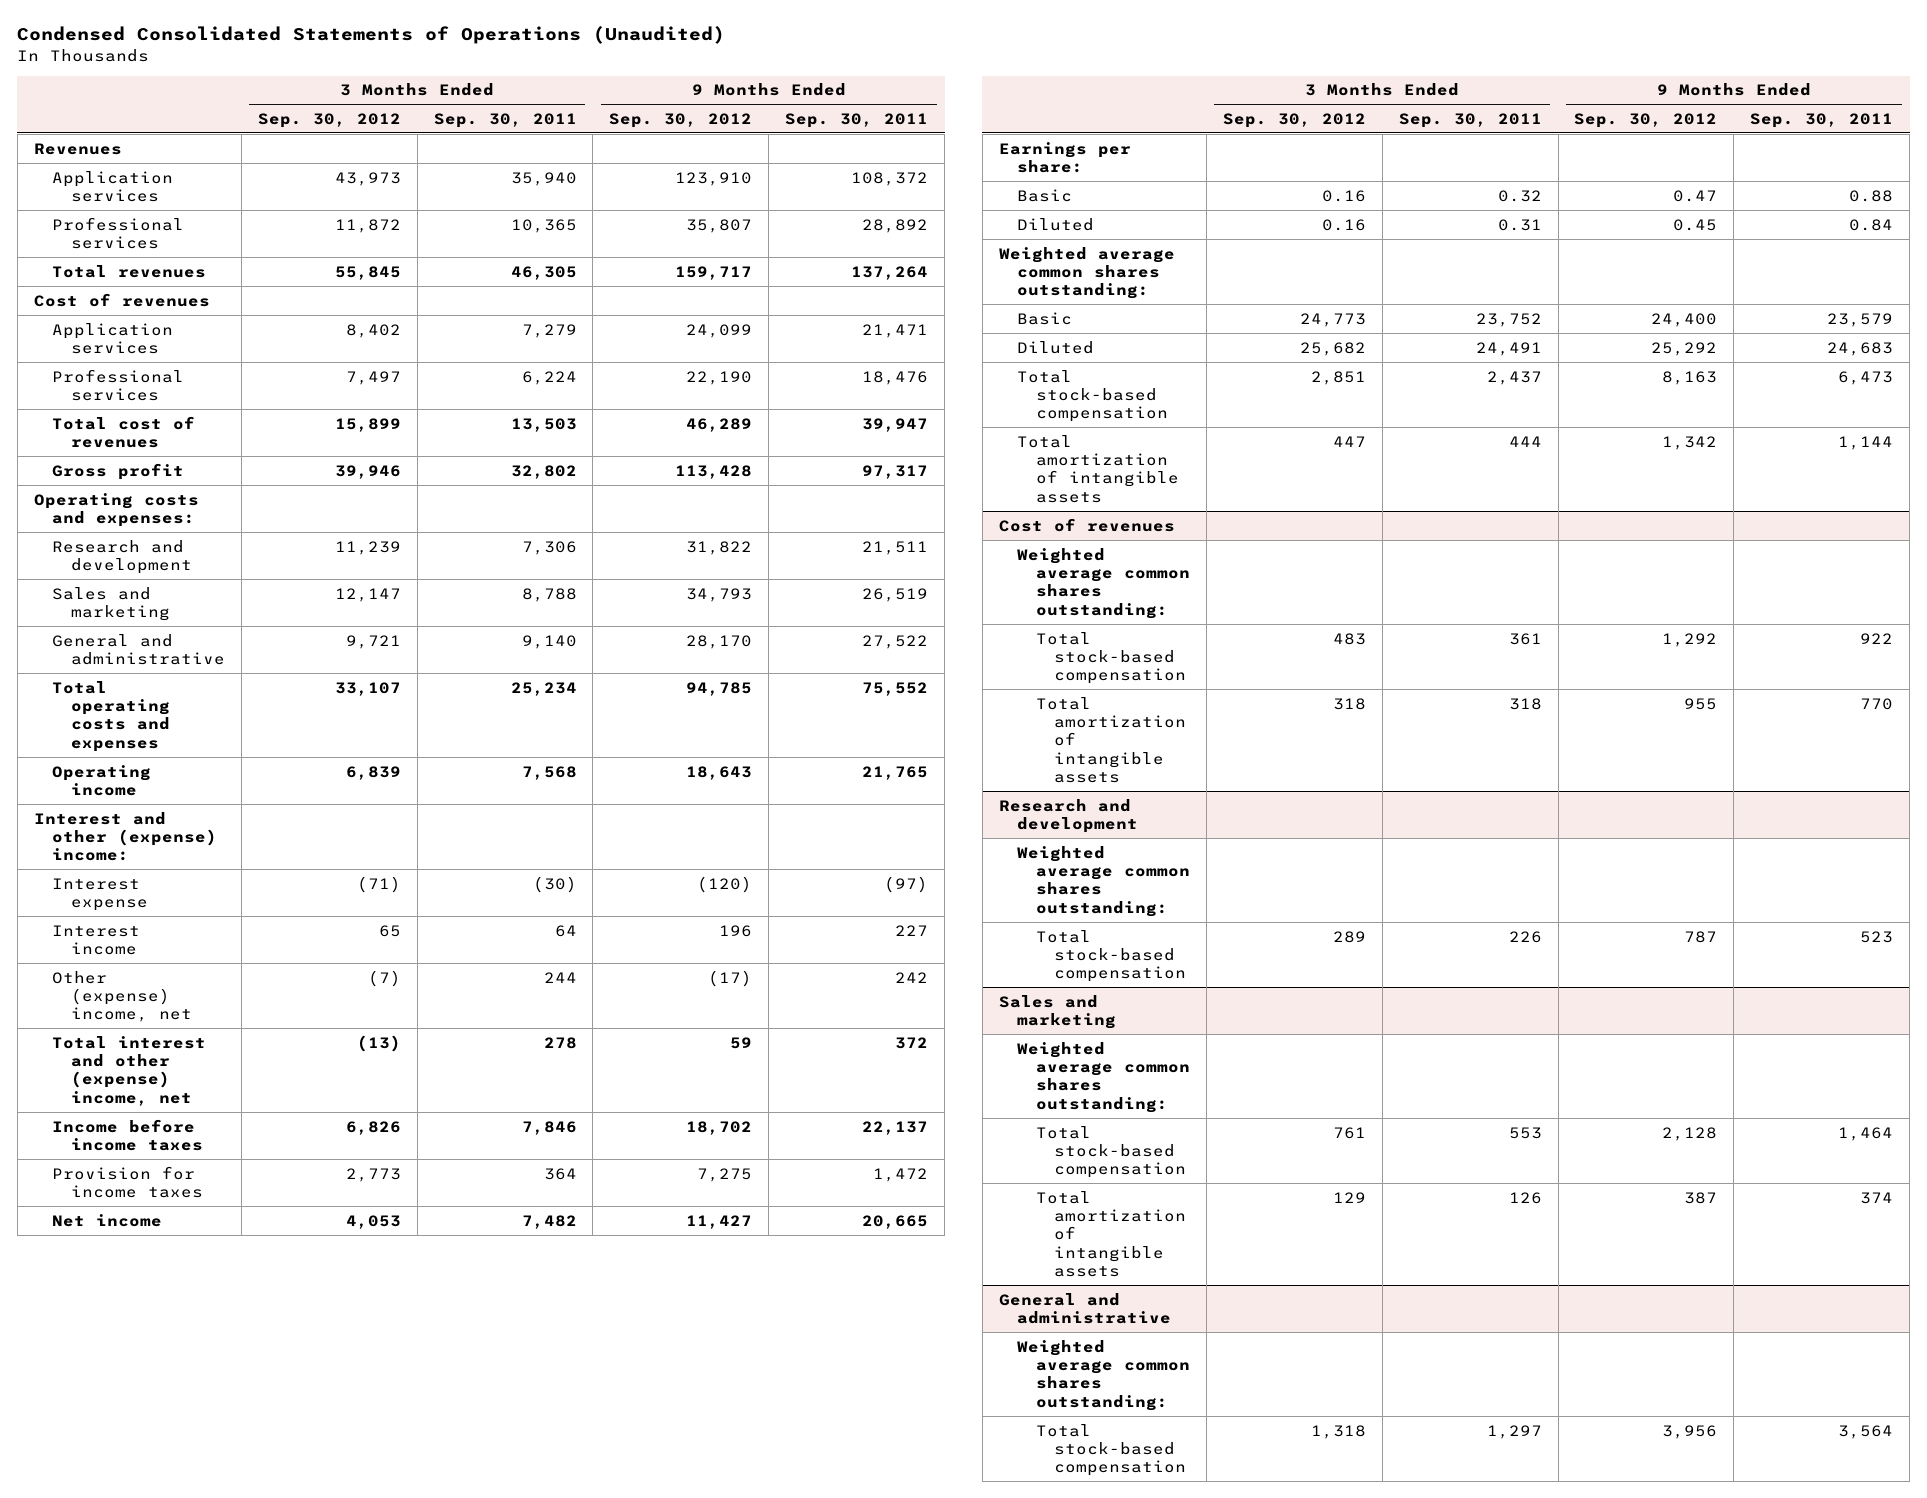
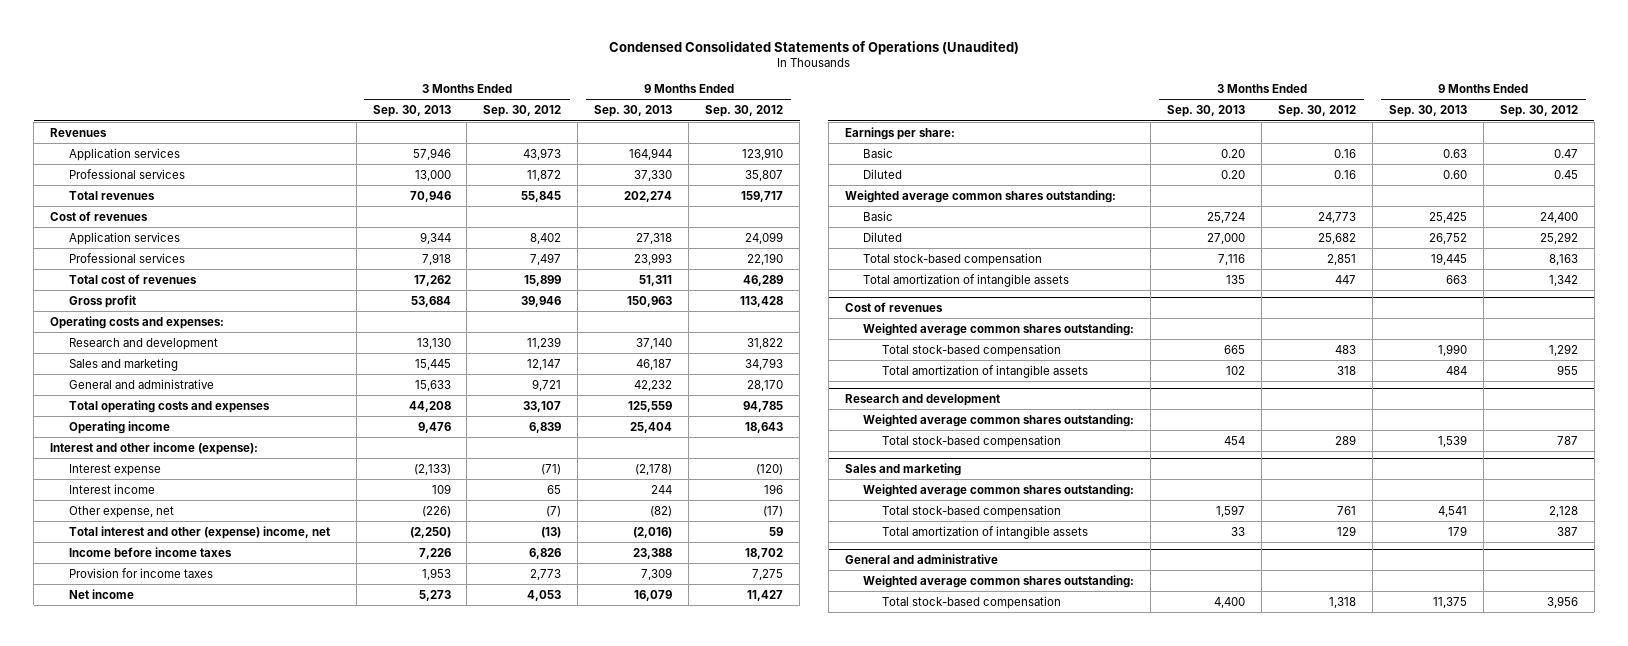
[433,112,577,128] Sep. 30, 2011 -> none
[785,112,929,128] Sep. 30, 2011 -> none
none -> [372,105,451,118] Sep. 30, 2013
none -> [594,105,673,118] Sep. 30, 2013
[33,811,218,862] Interest and other (expense) income: -> [50,441,259,455] Interest and other income (expense):
[52,970,192,1023] Other (expense) income, net -> [68,505,174,518] Other expense, net

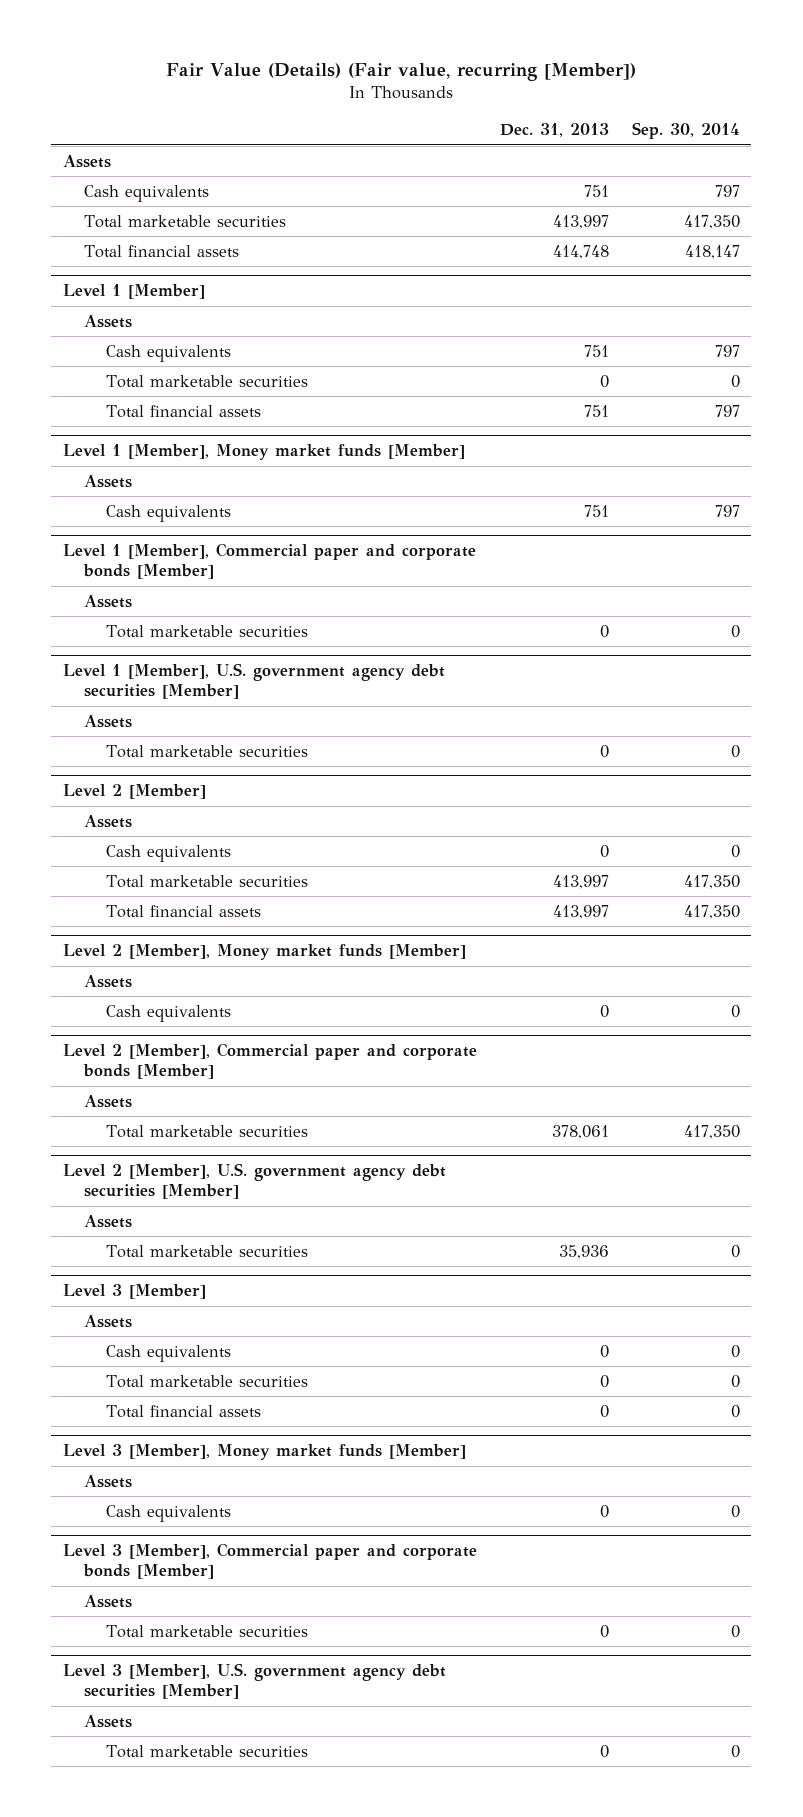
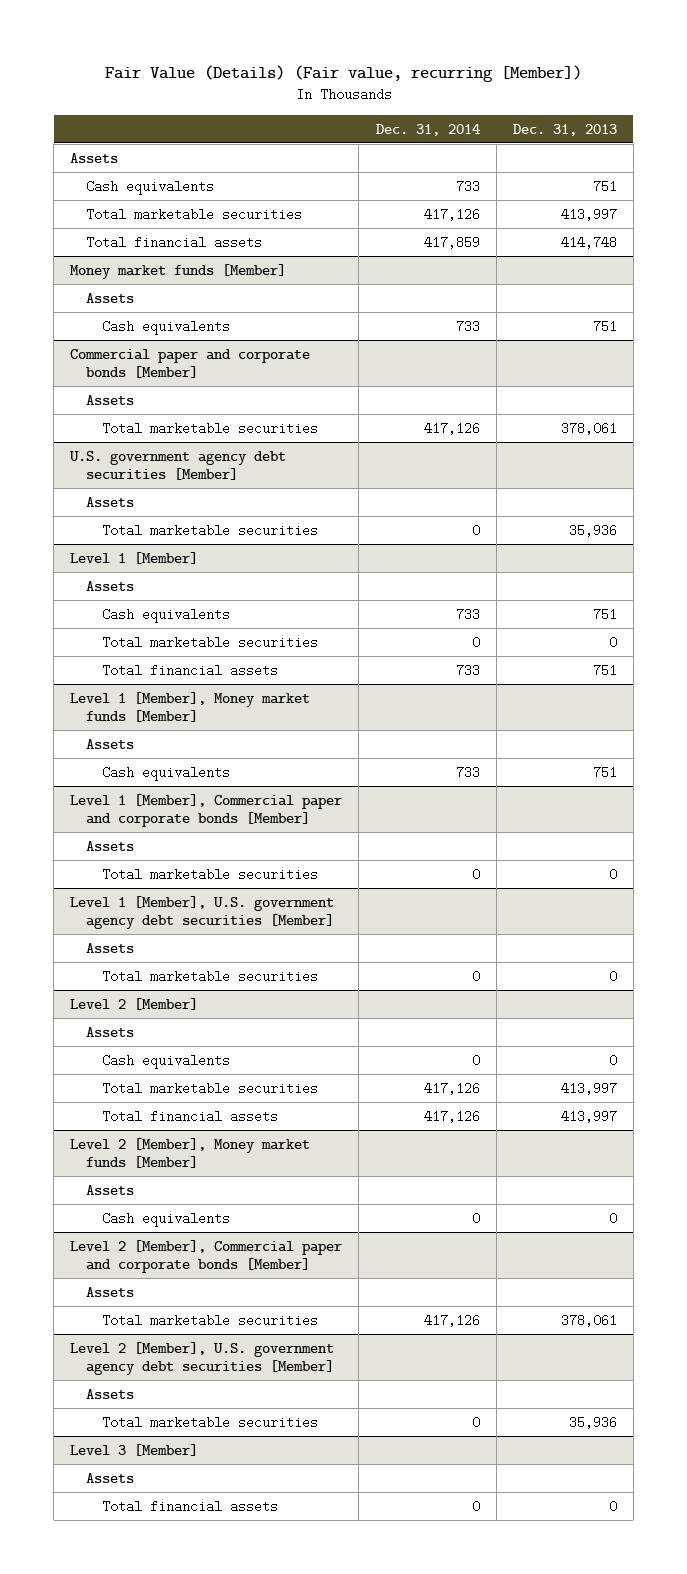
[631,122,740,140] Sep. 30, 2014 -> none
none -> [375,123,480,136] Dec. 31, 2014
none -> [70,263,287,279] Money market funds [Member]
none -> [85,292,134,303] Assets
none -> [101,319,230,335] Cash equivalents
none -> [70,348,311,379] Commercial paper and corporate bonds [Member]
none -> [85,394,134,405] Assets
none -> [101,421,318,435] Total marketable securities
none -> [69,450,287,481] U.S. government agency debt securities [Member]
none -> [85,496,134,507] Assets
none -> [101,523,318,537] Total marketable securities
[105,1344,231,1362] Cash equivalents -> none
[105,1374,308,1388] Total marketable securities -> none
[62,1444,466,1461] Level 3 [Member], Money market funds [Member] -> none
[84,1474,133,1488] Assets -> none
[105,1504,231,1522] Cash equivalents -> none
[62,1543,477,1580] Level 3 [Member], Commercial paper and corporate bonds [Member] -> none
[84,1594,133,1608] Assets -> none
[105,1624,308,1638] Total marketable securities -> none
[62,1663,446,1700] Level 3 [Member], U.S. government agency debt securities [Member] -> none
[84,1714,133,1728] Assets -> none
[105,1744,308,1758] Total marketable securities -> none

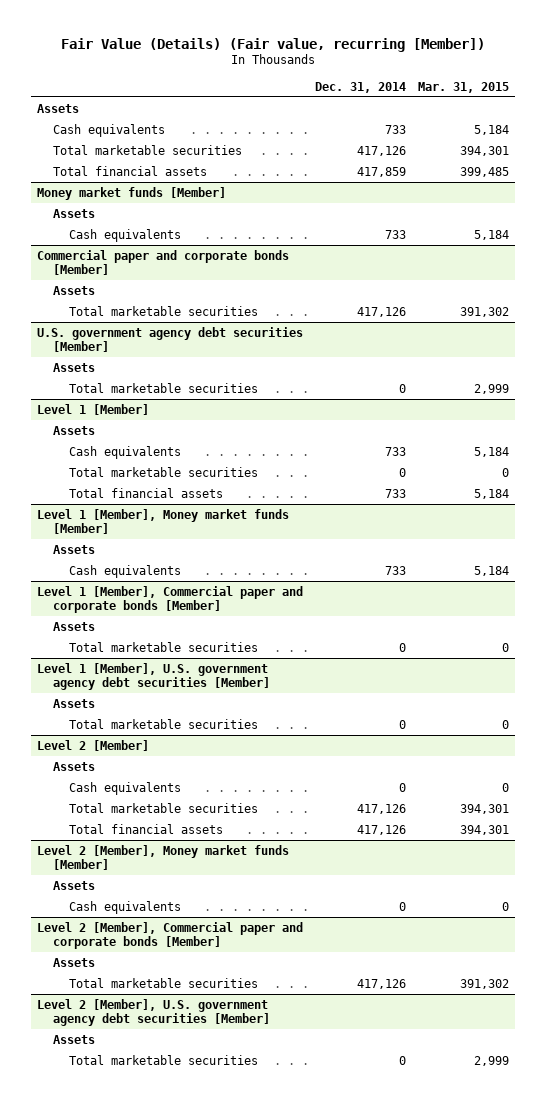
[512,123,617,136] Dec. 31, 2013 -> none
none -> [418,81,510,93] Mar. 31, 2015
[70,1443,199,1456] Level 3 [Member] -> none
[85,1472,134,1483] Assets -> none
[101,1499,278,1513] Total financial assets -> none

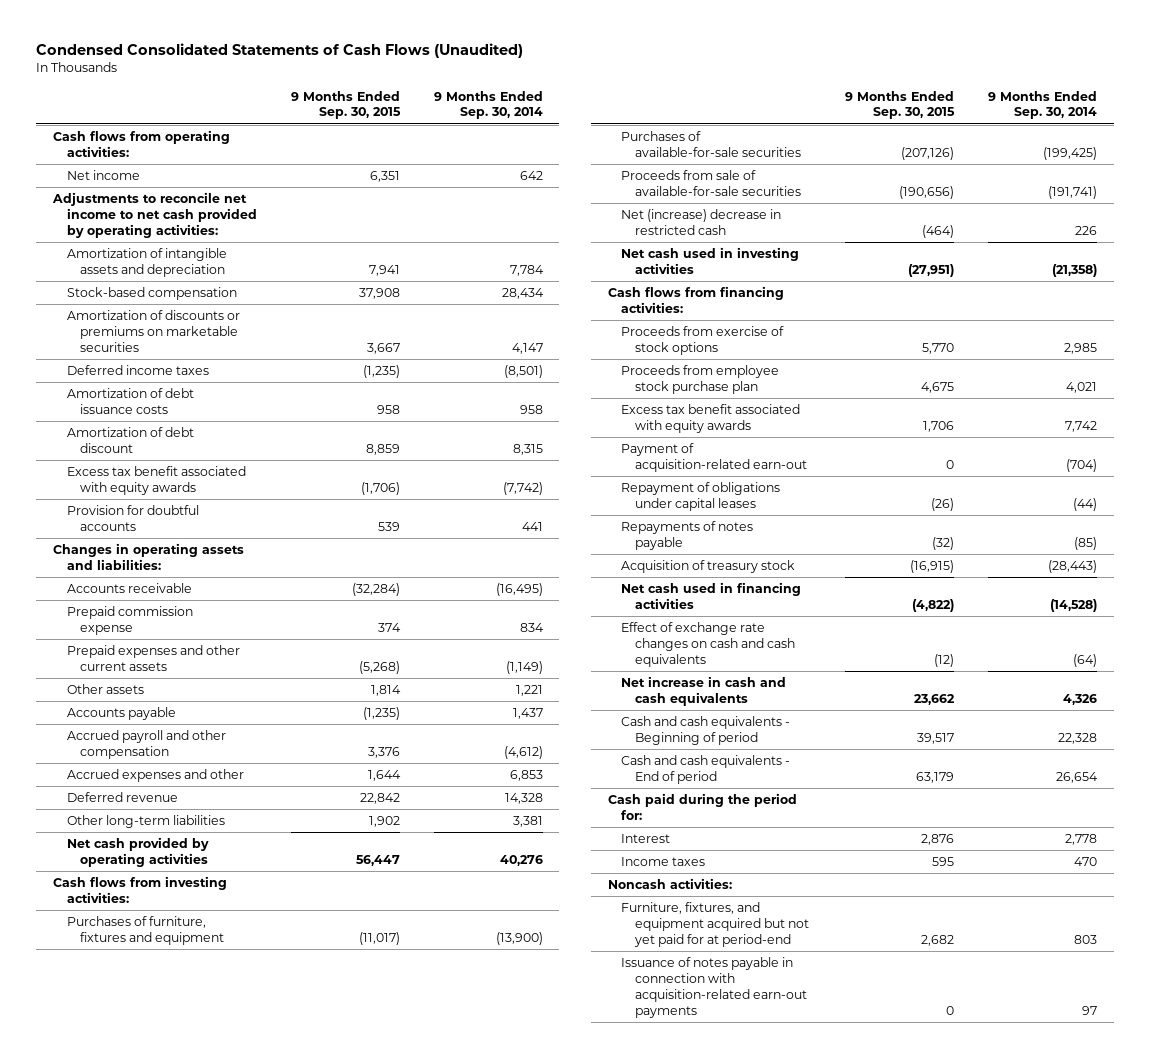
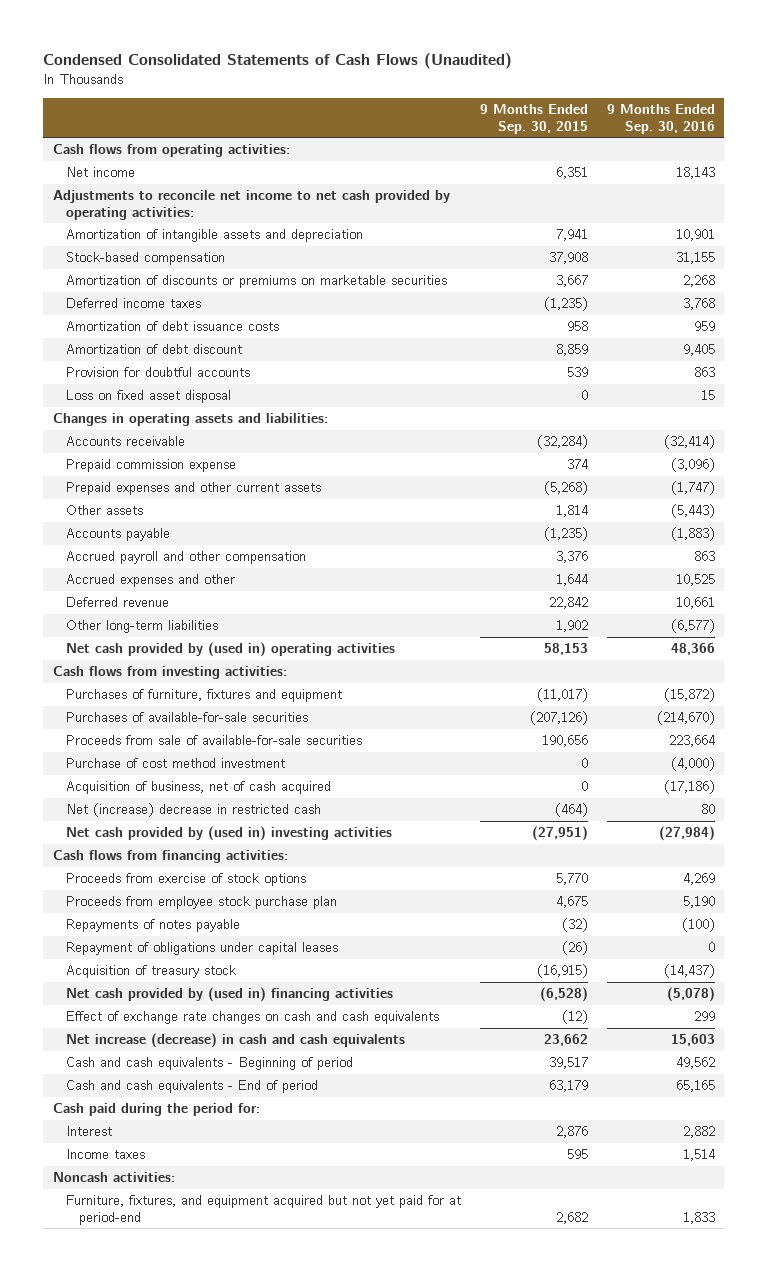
[433,90,543,120] 9 Months Ended Sep. 30, 2014 -> none
none -> [606,104,715,134] 9 Months Ended Sep. 30, 2016
[66,465,246,495] Excess tax benefit associated with equity awards -> none
none -> [65,390,231,404] Loss on fixed asset disposal
[66,836,209,867] Net cash provided by operating activities -> [65,642,395,658] Net cash provided by (used in) operating activities
[355,854,400,866] 56,447 -> [543,643,588,656] 58,153
[899,185,955,199] (190,656) -> [541,735,588,748] 190,656
none -> [65,758,285,769] Purchase of cost method investment
none -> [65,781,331,795] Acquisition of business, net of cash acquired
[621,246,800,274] Net cash used in investing activities -> [65,826,392,842] Net cash provided by (used in) investing activities
[621,403,801,433] Excess tax benefit associated with equity awards -> none
[621,442,808,472] Payment of acquisition-related earn-out -> none
[621,481,781,511] Repayment of obligations under capital leases -> [65,942,338,956] Repayment of obligations under capital leases
[621,581,802,609] Net cash used in financing activities -> [65,987,393,1003] Net cash provided by (used in) financing activities
[912,598,955,612] (4,822) -> [539,987,588,1003] (6,528)
[621,675,787,706] Net increase in cash and cash equivalents -> [65,1033,405,1049] Net increase (decrease) in cash and cash equivalents
[621,956,808,1018] Issuance of notes payable in connection with acquisition-related earn-out payments -> none

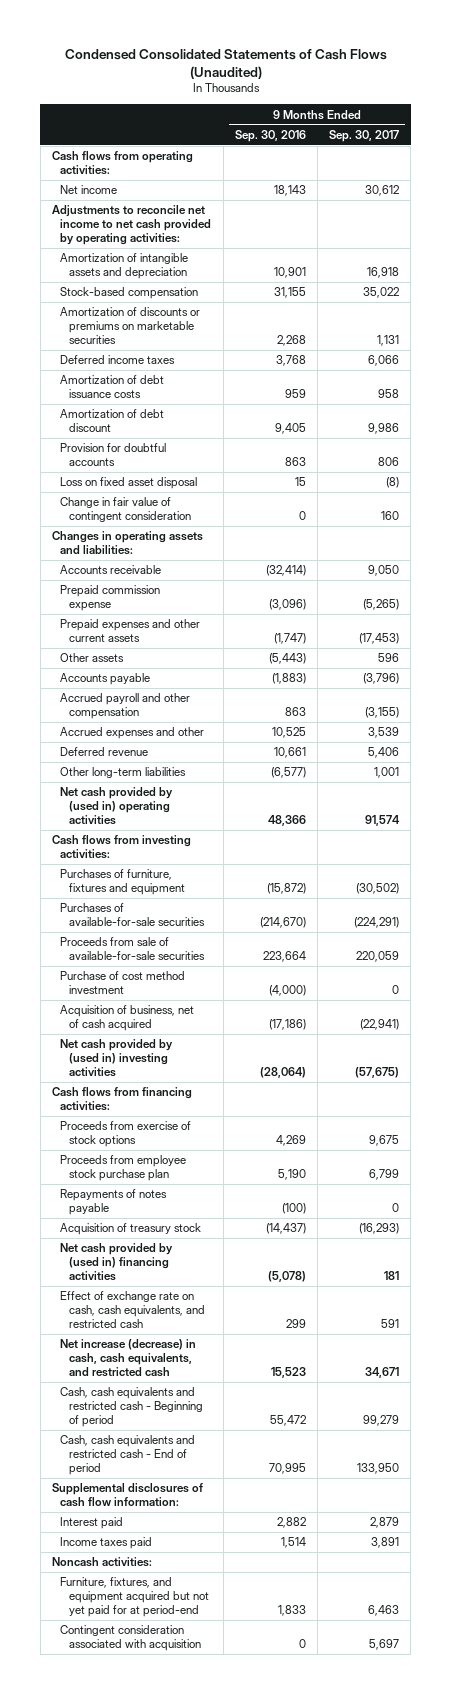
[479,104,588,134] 9 Months Ended Sep. 30, 2015 -> none
none -> [328,129,399,142] Sep. 30, 2017
none -> [60,497,191,523] Change in fair value of contingent consideration
[65,803,321,818] Net (increase) decrease in restricted cash -> none
[658,826,715,842] (27,984) -> [259,1067,306,1079] (28,064)
[65,942,338,956] Repayment of obligations under capital leases -> none
[52,1103,260,1117] Cash paid during the period for: -> none
[65,1011,439,1025] Effect of exchange rate changes on cash and cash equivalents -> [60,1291,205,1329] Effect of exchange rate on cash, cash equivalents, and restricted cash
[65,1033,405,1049] Net increase (decrease) in cash and cash equivalents -> [60,1339,197,1378] Net increase (decrease) in cash, cash equivalents, and restricted cash
[670,1034,715,1047] 15,603 -> [270,1367,306,1379] 15,523
[65,1057,353,1071] Cash and cash equivalents - Beginning of period -> [60,1387,203,1428] Cash, cash equivalents and restricted cash - Beginning of period
[675,1057,715,1070] 49,562 -> [269,1415,306,1427] 55,472
[65,1080,318,1094] Cash and cash equivalents - End of period -> [60,1435,196,1476] Cash, cash equivalents and restricted cash - End of period
[675,1080,715,1093] 65,165 -> [268,1463,306,1475] 70,995
none -> [52,1483,204,1508] Supplemental disclosures of cash flow information:
[65,1126,112,1137] Interest -> [60,1517,124,1530] Interest paid
[65,1149,145,1160] Income taxes -> [60,1537,153,1550] Income taxes paid
none -> [60,1625,201,1652] Contingent consideration associated with acquisition

